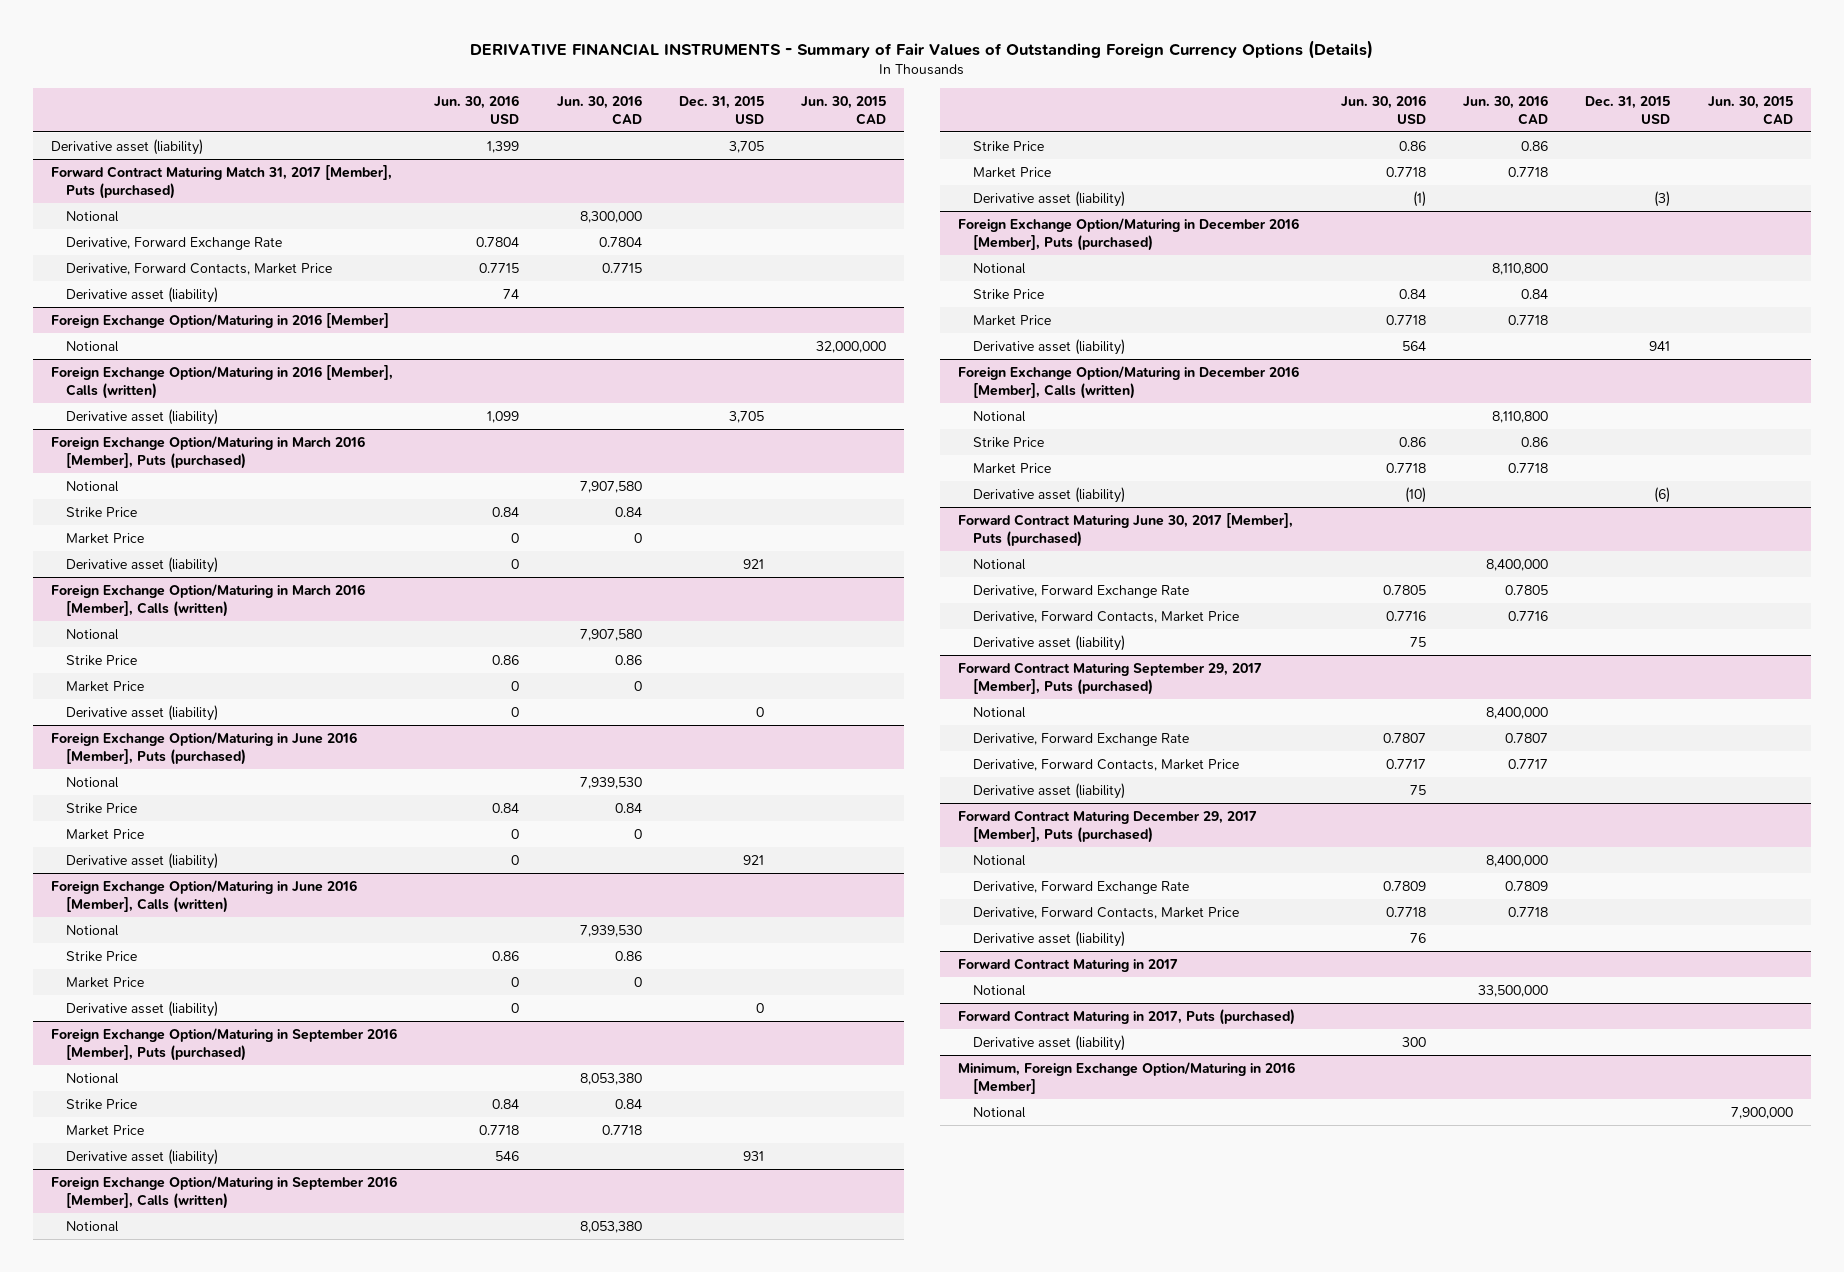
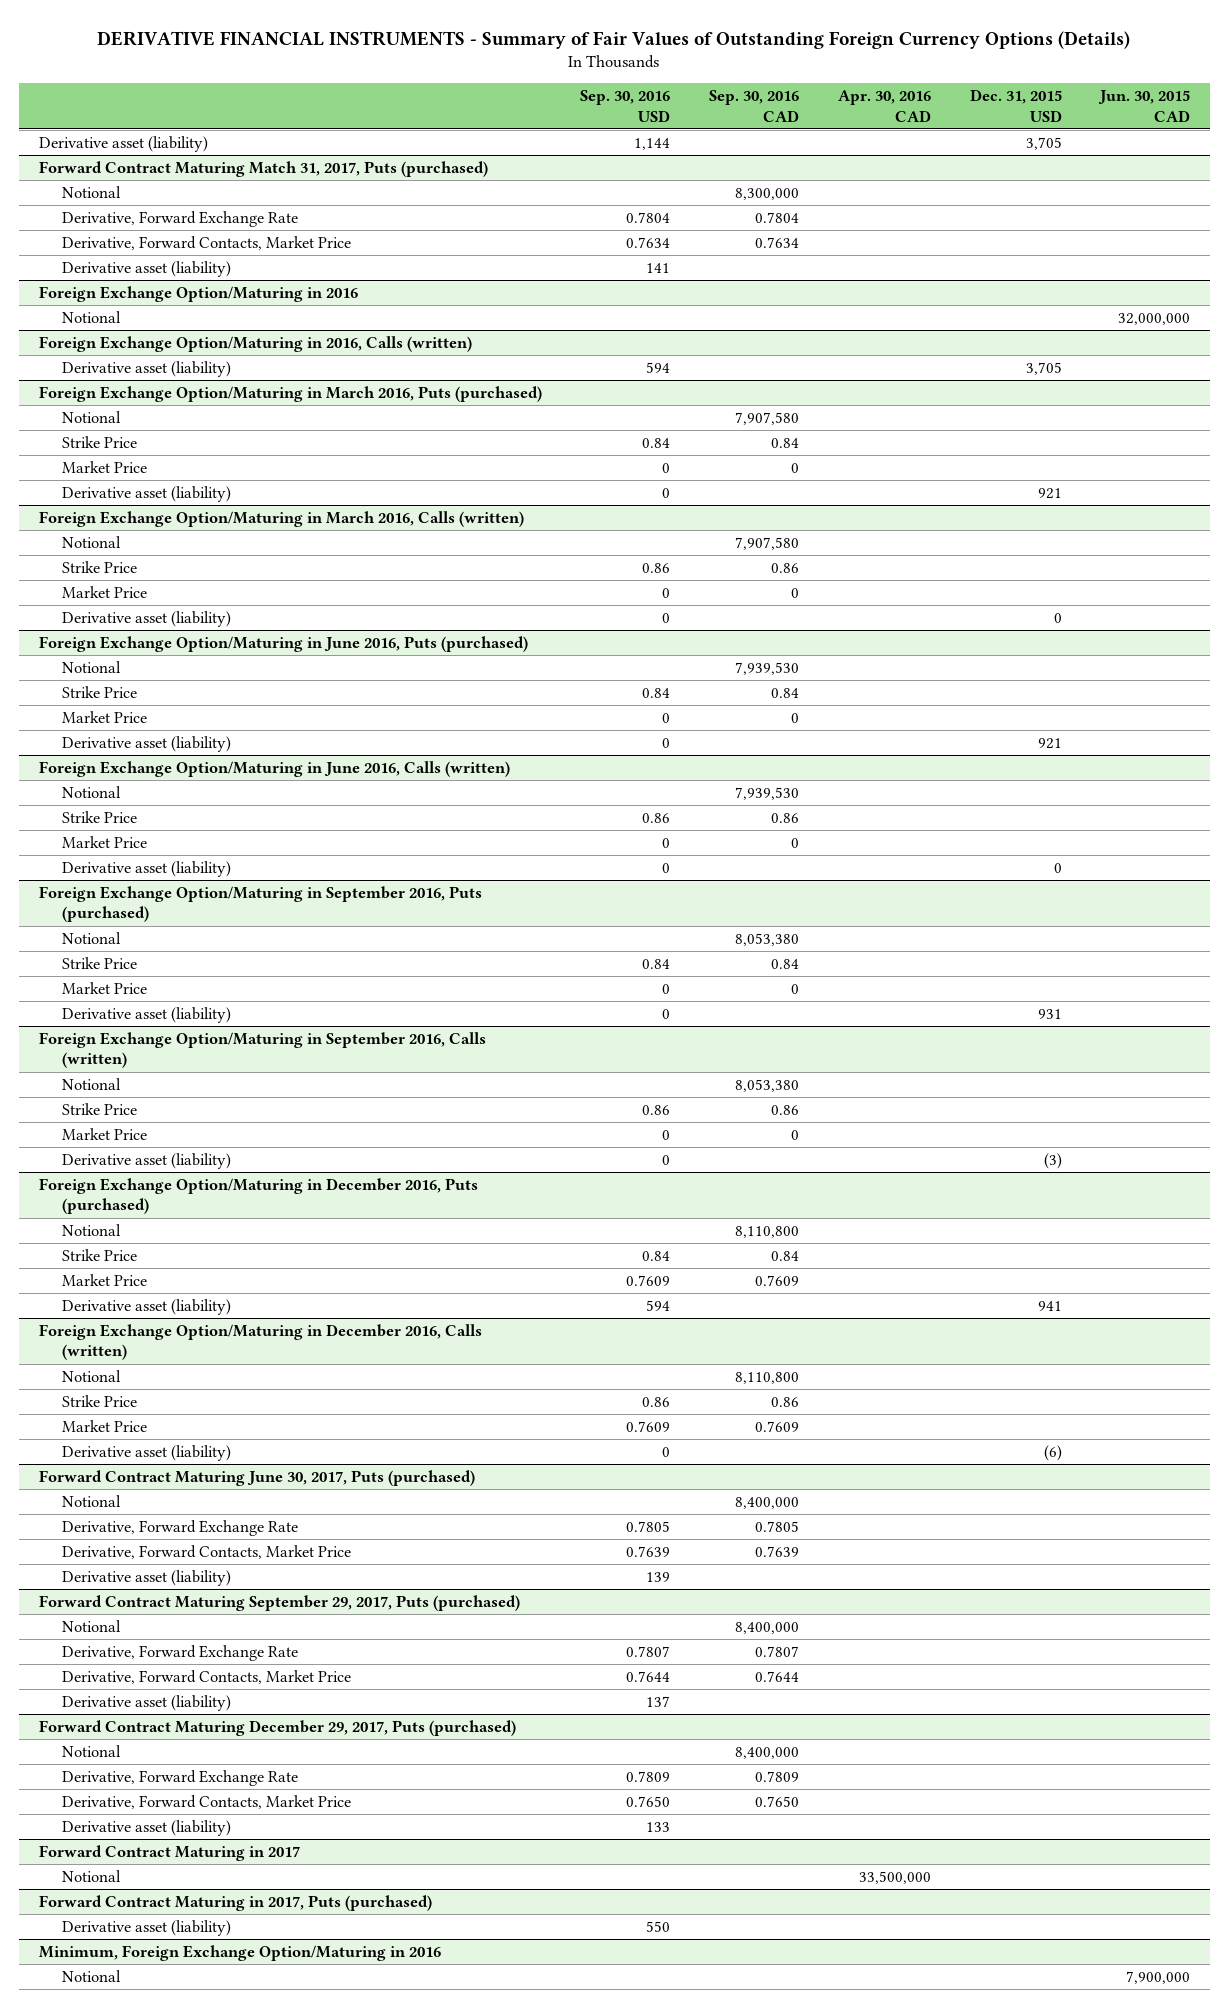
[434,94,520,124] Jun. 30, 2016 USD -> none
[556,94,642,125] Jun. 30, 2016 CAD -> none
none -> [580,90,671,122] Sep. 30, 2016 USD
none -> [709,90,800,122] Sep. 30, 2016 CAD
none -> [837,90,931,122] Apr. 30, 2016 CAD
[51,164,393,200] Forward Contract Maturing Match 31, 2017 [Member], Puts (purchased) -> [38,160,488,177] Forward Contract Maturing Match 31, 2017, Puts (purchased)
[51,312,390,328] Foreign Exchange Option/Maturing in 2016 [Member] -> [38,285,358,302] Foreign Exchange Option/Maturing in 2016
[51,364,394,400] Foreign Exchange Option/Maturing in 2016 [Member], Calls (written) -> [38,335,472,352] Foreign Exchange Option/Maturing in 2016, Calls (written)
[51,435,366,470] Foreign Exchange Option/Maturing in March 2016 [Member], Puts (purchased) -> [38,385,542,402] Foreign Exchange Option/Maturing in March 2016, Puts (purchased)
[51,583,366,618] Foreign Exchange Option/Maturing in March 2016 [Member], Calls (written) -> [38,510,524,527] Foreign Exchange Option/Maturing in March 2016, Calls (written)
[51,731,358,766] Foreign Exchange Option/Maturing in June 2016 [Member], Puts (purchased) -> [38,635,528,652] Foreign Exchange Option/Maturing in June 2016, Puts (purchased)
[51,879,358,914] Foreign Exchange Option/Maturing in June 2016 [Member], Calls (written) -> [38,760,510,777] Foreign Exchange Option/Maturing in June 2016, Calls (written)
[51,1027,398,1062] Foreign Exchange Option/Maturing in September 2016 [Member], Puts (purchased) -> [38,885,482,923] Foreign Exchange Option/Maturing in September 2016, Puts (purchased)
[51,1175,398,1210] Foreign Exchange Option/Maturing in September 2016 [Member], Calls (written) -> [38,1031,486,1069] Foreign Exchange Option/Maturing in September 2016, Calls (written)
[958,217,1300,252] Foreign Exchange Option/Maturing in December 2016 [Member], Puts (purchased) -> [38,1177,478,1215] Foreign Exchange Option/Maturing in December 2016, Puts (purchased)
[958,365,1300,400] Foreign Exchange Option/Maturing in December 2016 [Member], Calls (written) -> [38,1323,482,1361] Foreign Exchange Option/Maturing in December 2016, Calls (written)
[958,512,1294,548] Forward Contract Maturing June 30, 2017 [Member], Puts (purchased) -> [38,1469,475,1486] Forward Contract Maturing June 30, 2017, Puts (purchased)
[958,661,1263,696] Forward Contract Maturing September 29, 2017 [Member], Puts (purchased) -> [38,1594,520,1611] Forward Contract Maturing September 29, 2017, Puts (purchased)
[958,809,1258,844] Forward Contract Maturing December 29, 2017 [Member], Puts (purchased) -> [38,1719,516,1736] Forward Contract Maturing December 29, 2017, Puts (purchased)
[958,1061,1296,1095] Minimum, Foreign Exchange Option/Maturing in 2016 [Member] -> [38,1944,441,1961] Minimum, Foreign Exchange Option/Maturing in 2016

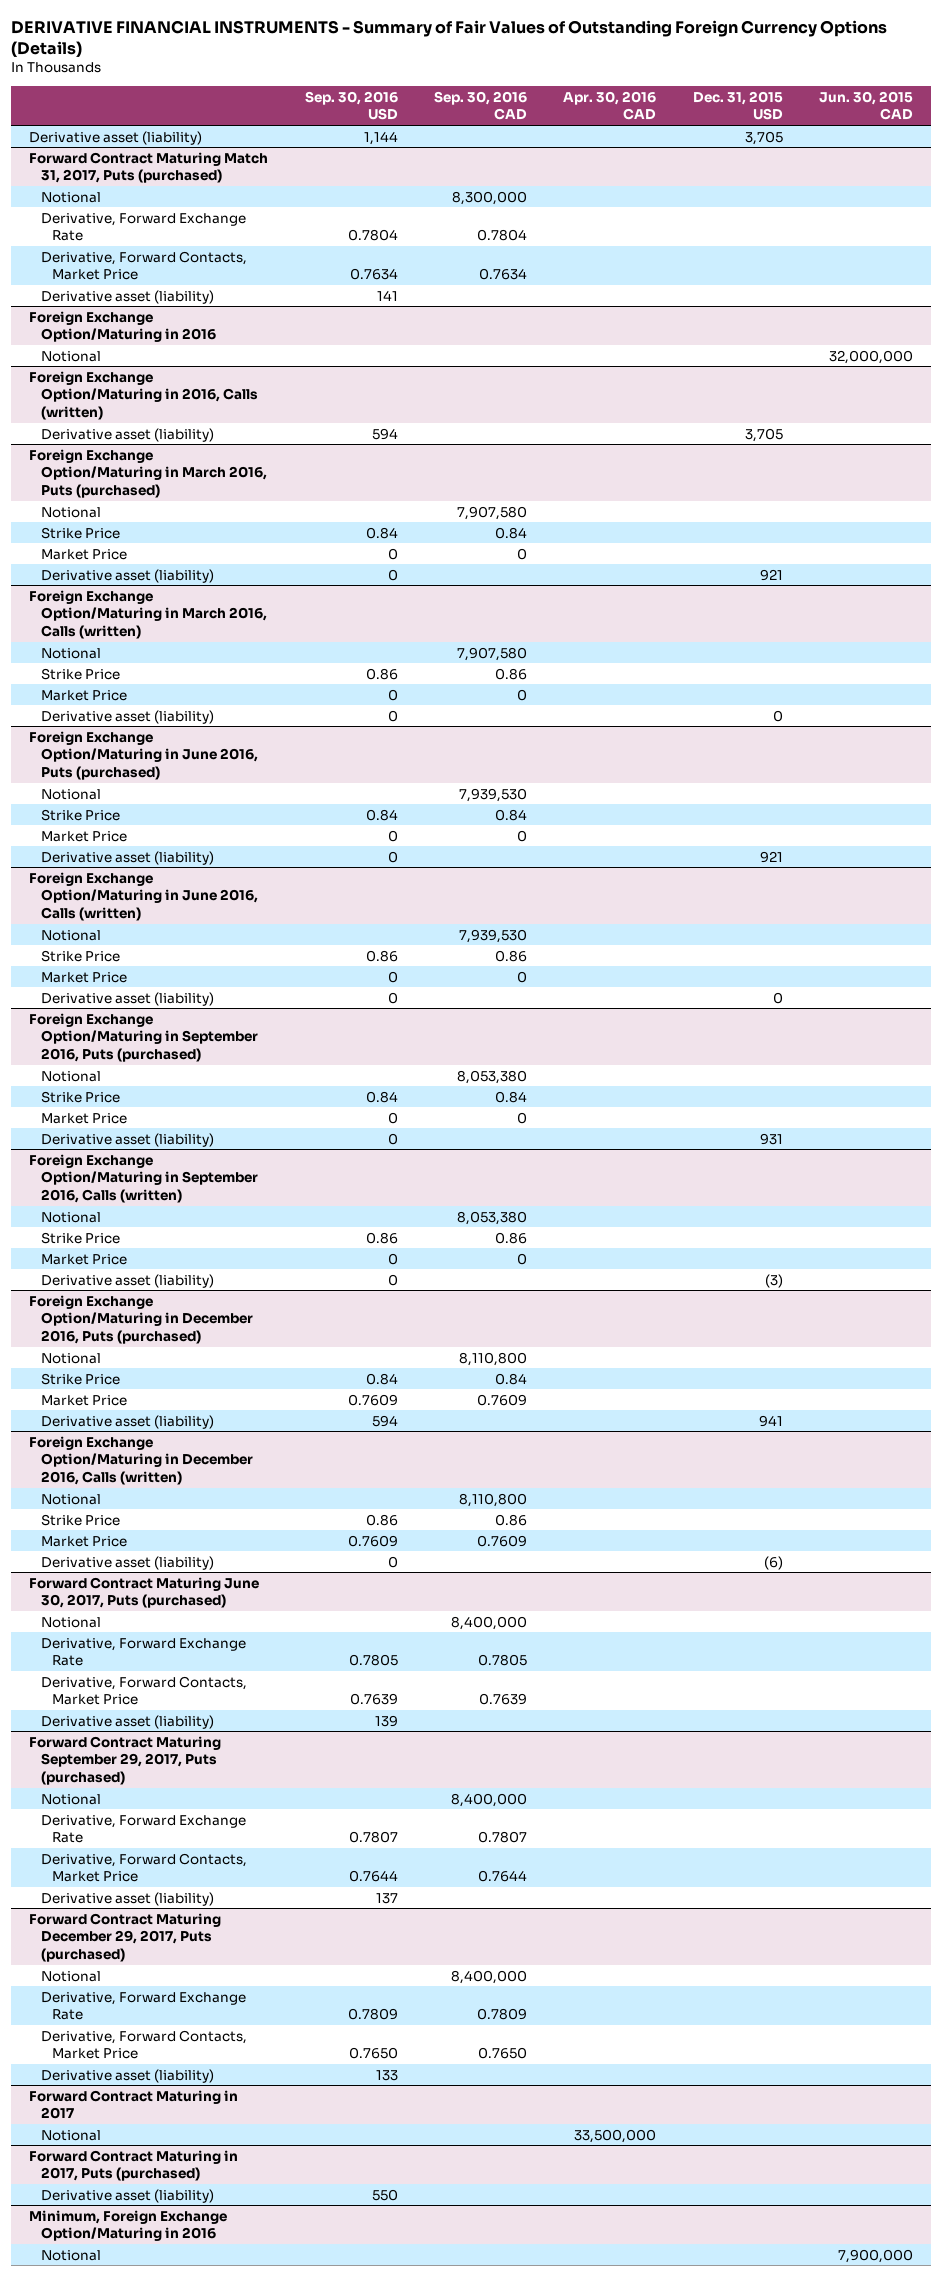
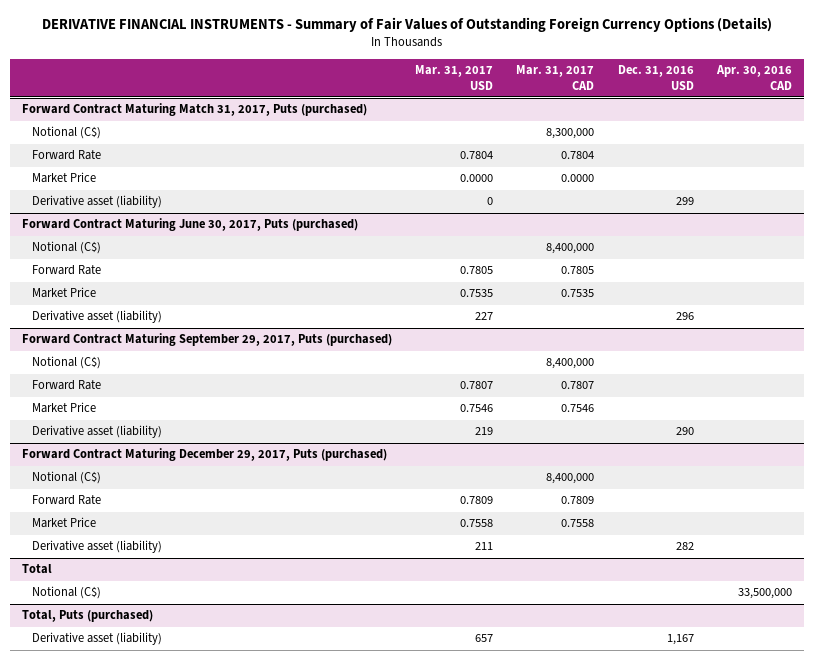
[304,90,398,121] Sep. 30, 2016 USD -> none
[433,90,527,121] Sep. 30, 2016 CAD -> none
[692,90,783,121] Dec. 31, 2015 USD -> none
[818,90,913,121] Jun. 30, 2015 CAD -> none
none -> [415,65,494,90] Mar. 31, 2017 USD
none -> [516,65,595,90] Mar. 31, 2017 CAD
none -> [617,65,694,90] Dec. 31, 2016 USD
[29,130,203,145] Derivative asset (liability) -> none
[40,191,101,203] Notional -> [32,126,102,140] Notional (C$)
[40,212,246,242] Derivative, Forward Exchange Rate -> [32,150,102,161] Forward Rate
[40,250,247,281] Derivative, Forward Contacts, Market Price -> [32,172,97,184] Market Price
[29,310,216,343] Foreign Exchange Option/Maturing in 2016 -> none
[40,350,101,362] Notional -> none
[29,370,258,420] Foreign Exchange Option/Maturing in 2016, Calls (written) -> none
[40,427,214,442] Derivative asset (liability) -> none
[29,448,267,498] Foreign Exchange Option/Maturing in March 2016, Puts (purchased) -> none
[40,506,101,518] Notional -> none
[40,526,120,539] Strike Price -> none
[40,548,127,560] Market Price -> none
[40,568,214,583] Derivative asset (liability) -> none
[29,589,267,639] Foreign Exchange Option/Maturing in March 2016, Calls (written) -> none
[40,647,101,659] Notional -> none
[40,667,120,680] Strike Price -> none
[40,689,127,701] Market Price -> none
[40,709,214,724] Derivative asset (liability) -> none
[29,730,258,780] Foreign Exchange Option/Maturing in June 2016, Puts (purchased) -> none
[40,788,101,800] Notional -> none
[40,808,120,821] Strike Price -> none
[40,830,127,842] Market Price -> none
[40,850,214,865] Derivative asset (liability) -> none
[29,871,258,921] Foreign Exchange Option/Maturing in June 2016, Calls (written) -> none
[40,929,101,941] Notional -> none
[40,949,120,962] Strike Price -> none
[40,971,127,983] Market Price -> none
[40,991,214,1006] Derivative asset (liability) -> none
[29,1012,258,1062] Foreign Exchange Option/Maturing in September 2016, Puts (purchased) -> none
[40,1070,101,1082] Notional -> none
[40,1090,120,1103] Strike Price -> none
[40,1112,127,1124] Market Price -> none
[40,1132,214,1147] Derivative asset (liability) -> none
[29,1153,258,1203] Foreign Exchange Option/Maturing in September 2016, Calls (written) -> none
[40,1211,101,1223] Notional -> none
[40,1231,120,1244] Strike Price -> none
[40,1253,127,1265] Market Price -> none
[40,1273,214,1288] Derivative asset (liability) -> none
[29,1294,253,1344] Foreign Exchange Option/Maturing in December 2016, Puts (purchased) -> none
[40,1352,101,1364] Notional -> none
[40,1372,120,1385] Strike Price -> none
[40,1394,127,1406] Market Price -> none
[40,1414,214,1429] Derivative asset (liability) -> none
[29,1435,253,1485] Foreign Exchange Option/Maturing in December 2016, Calls (written) -> none
[40,1493,101,1505] Notional -> none
[40,1513,120,1526] Strike Price -> none
[40,1535,127,1547] Market Price -> none
[40,1555,214,1570] Derivative asset (liability) -> none
[40,1616,101,1628] Notional -> [32,241,102,255] Notional (C$)
[40,1637,246,1667] Derivative, Forward Exchange Rate -> [32,265,102,276] Forward Rate
[40,1675,247,1706] Derivative, Forward Contacts, Market Price -> [32,287,97,299] Market Price
[40,1793,101,1805] Notional -> [32,356,102,370] Notional (C$)
[40,1814,246,1844] Derivative, Forward Exchange Rate -> [32,380,102,391] Forward Rate
[40,1852,247,1883] Derivative, Forward Contacts, Market Price -> [32,402,97,414] Market Price
[40,1970,101,1982] Notional -> [32,471,102,485] Notional (C$)
[40,1991,246,2021] Derivative, Forward Exchange Rate -> [32,495,102,506] Forward Rate
[40,2029,247,2060] Derivative, Forward Contacts, Market Price -> [32,517,97,529] Market Price
[29,2149,239,2182] Forward Contract Maturing in 2017, Puts (purchased) -> none
[40,2188,214,2203] Derivative asset (liability) -> none
[29,2209,228,2242] Minimum, Foreign Exchange Option/Maturing in 2016 -> none
[40,2249,101,2261] Notional -> none
[29,2089,239,2120] Forward Contract Maturing in 2017 -> [21,564,52,575] Total
[40,2129,101,2141] Notional -> [32,586,102,600] Notional (C$)
none -> [21,610,153,623] Total, Puts (purchased)
none -> [32,632,163,646] Derivative asset (liability)

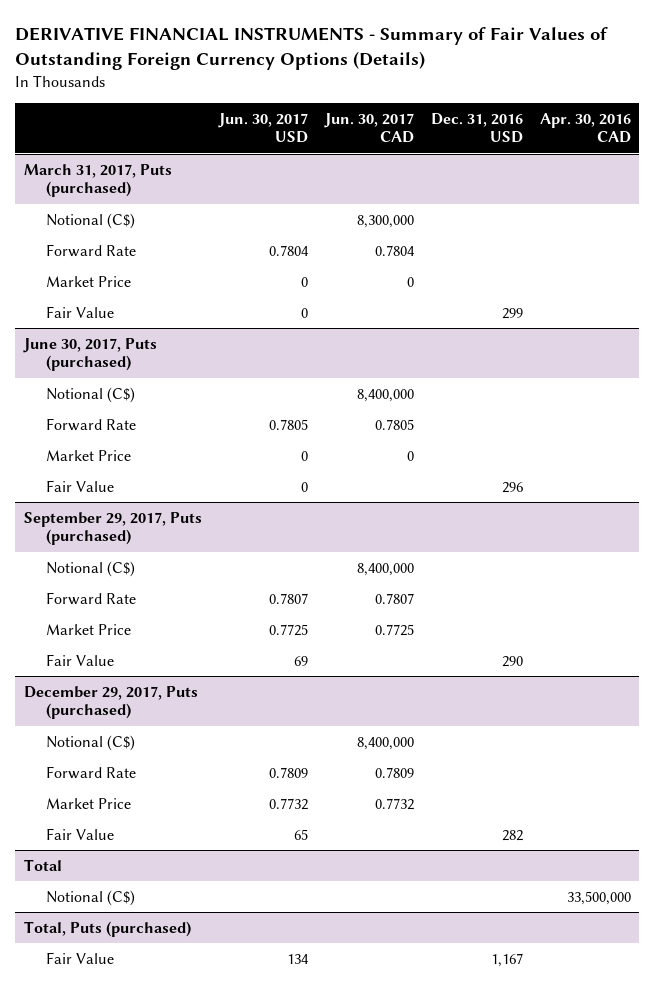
[415,65,494,90] Mar. 31, 2017 USD -> none
[516,65,595,90] Mar. 31, 2017 CAD -> none
none -> [217,112,308,144] Jun. 30, 2017 USD
none -> [323,112,414,144] Jun. 30, 2017 CAD
[21,103,367,117] Forward Contract Maturing Match 31, 2017, Puts (purchased) -> none
[32,126,102,140] Notional (C$) -> none
[32,150,102,161] Forward Rate -> none
[32,172,97,184] Market Price -> none
[32,195,163,209] Derivative asset (liability) -> none
none -> [23,163,172,198] March 31, 2017, Puts (purchased)
none -> [46,212,136,229] Notional (C$)
none -> [46,243,137,257] Forward Rate
none -> [46,275,132,287] Market Price
none -> [46,305,115,318] Fair Value
[21,218,358,232] Forward Contract Maturing June 30, 2017, Puts (purchased) -> [22,337,157,372] June 30, 2017, Puts (purchased)
[32,310,163,324] Derivative asset (liability) -> [46,479,115,492] Fair Value
[21,333,392,347] Forward Contract Maturing September 29, 2017, Puts (purchased) -> [23,511,202,546] September 29, 2017, Puts (purchased)
[32,425,163,439] Derivative asset (liability) -> [46,653,115,666] Fair Value
[21,448,387,462] Forward Contract Maturing December 29, 2017, Puts (purchased) -> [23,685,198,720] December 29, 2017, Puts (purchased)
[32,540,163,554] Derivative asset (liability) -> [46,827,115,840] Fair Value
[32,632,163,646] Derivative asset (liability) -> [46,951,115,964] Fair Value

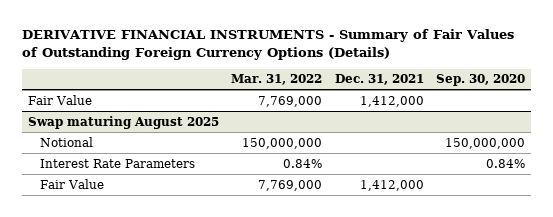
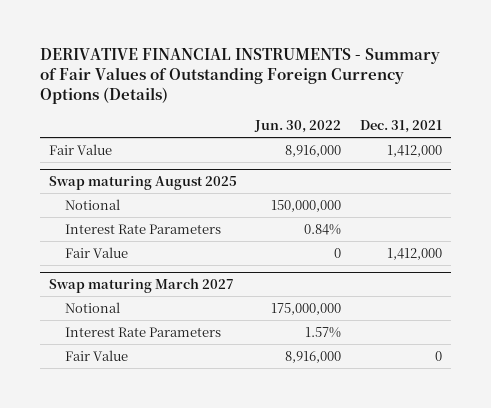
[231,74,323,86] Mar. 31, 2022 -> none
[436,74,526,87] Sep. 30, 2020 -> none
none -> [254,120,342,134] Jun. 30, 2022
none -> [48,278,234,294] Swap maturing March 2027
none -> [65,301,121,313] Notional
none -> [65,326,222,337] Interest Rate Parameters
none -> [65,349,129,361] Fair Value

